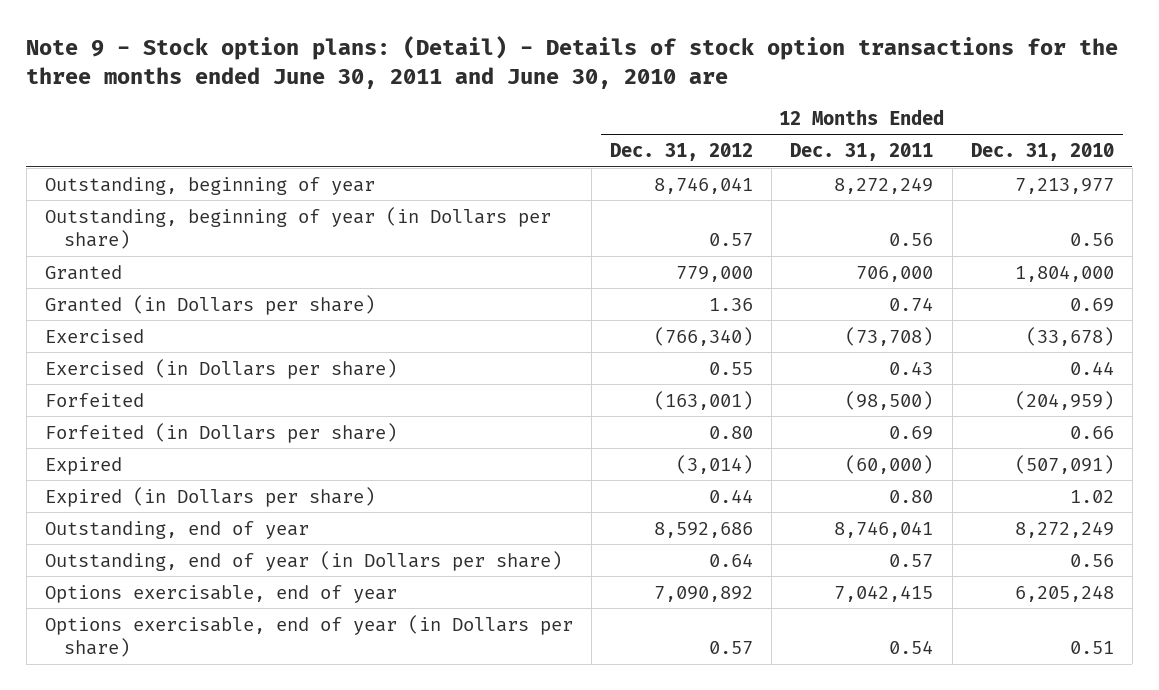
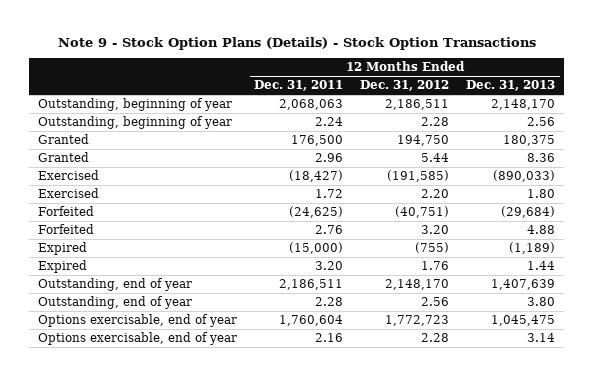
[26,36,1119,89] Note 9 - Stock option plans: (Detail) - Details of stock option transactions for the three months ended June 30, 2011 and June 30, 2010 are -> [57,36,536,50] Note 9 - Stock Option Plans (Details) - Stock Option Transactions
[970,143,1114,162] Dec. 31, 2010 -> none
none -> [466,80,556,92] Dec. 31, 2013
[654,176,754,194] 8,746,041 -> [385,99,450,111] 2,186,511
[834,176,934,194] 8,272,249 -> [279,99,344,111] 2,068,063
[44,206,551,250] Outstanding, beginning of year (in Dollars per share) -> [37,116,232,130] Outstanding, beginning of year
[709,233,754,247] 0.57 -> [421,117,450,127] 2.28
[889,233,934,247] 0.56 -> [315,117,344,127] 2.24
[676,265,754,282] 779,000 -> [397,135,450,147] 194,750
[856,265,934,282] 706,000 -> [291,135,344,147] 176,500
[44,294,375,315] Granted (in Dollars per share) -> [37,152,89,163] Granted
[709,297,754,311] 1.36 -> [421,153,450,163] 5.44
[889,296,934,311] 0.74 -> [315,153,344,163] 2.96
[654,326,754,346] (766,340) -> [387,170,450,183] (191,585)
[845,326,934,346] (73,708) -> [289,170,344,183] (18,427)
[44,358,397,379] Exercised (in Dollars per share) -> [37,188,99,199] Exercised
[709,361,754,375] 0.55 -> [421,189,450,199] 2.20
[889,360,934,375] 0.43 -> [315,189,344,199] 1.72
[654,390,754,410] (163,001) -> [395,206,450,219] (40,751)
[845,390,934,410] (98,500) -> [289,206,344,219] (24,625)
[44,422,397,443] Forfeited (in Dollars per share) -> [37,224,94,235] Forfeited
[709,425,754,439] 0.80 -> [421,225,450,235] 3.20
[889,425,934,440] 0.69 -> [315,225,344,235] 2.76
[676,454,754,474] (3,014) -> [415,242,450,254] (755)
[845,454,934,474] (60,000) -> [289,242,344,255] (15,000)
[44,486,375,507] Expired (in Dollars per share) -> [37,260,87,274] Expired
[709,488,754,503] 0.44 -> [421,261,450,271] 1.76
[889,489,934,503] 0.80 -> [315,261,344,271] 3.20
[654,521,754,538] 8,592,686 -> [385,279,450,291] 2,148,170
[834,520,934,538] 8,746,041 -> [279,279,344,291] 2,186,511
[44,550,562,571] Outstanding, end of year (in Dollars per share) -> [37,296,192,310] Outstanding, end of year
[709,552,754,567] 0.64 -> [421,297,450,307] 2.56
[889,553,934,567] 0.57 -> [315,297,344,307] 2.28
[654,585,754,602] 7,090,892 -> [385,315,450,327] 1,772,723
[834,584,934,602] 7,042,415 -> [279,315,344,327] 1,760,604
[44,614,573,658] Options exercisable, end of year (in Dollars per share) -> [37,332,237,346] Options exercisable, end of year
[709,641,754,655] 0.57 -> [421,333,450,343] 2.28
[889,640,934,655] 0.54 -> [315,333,344,343] 2.16

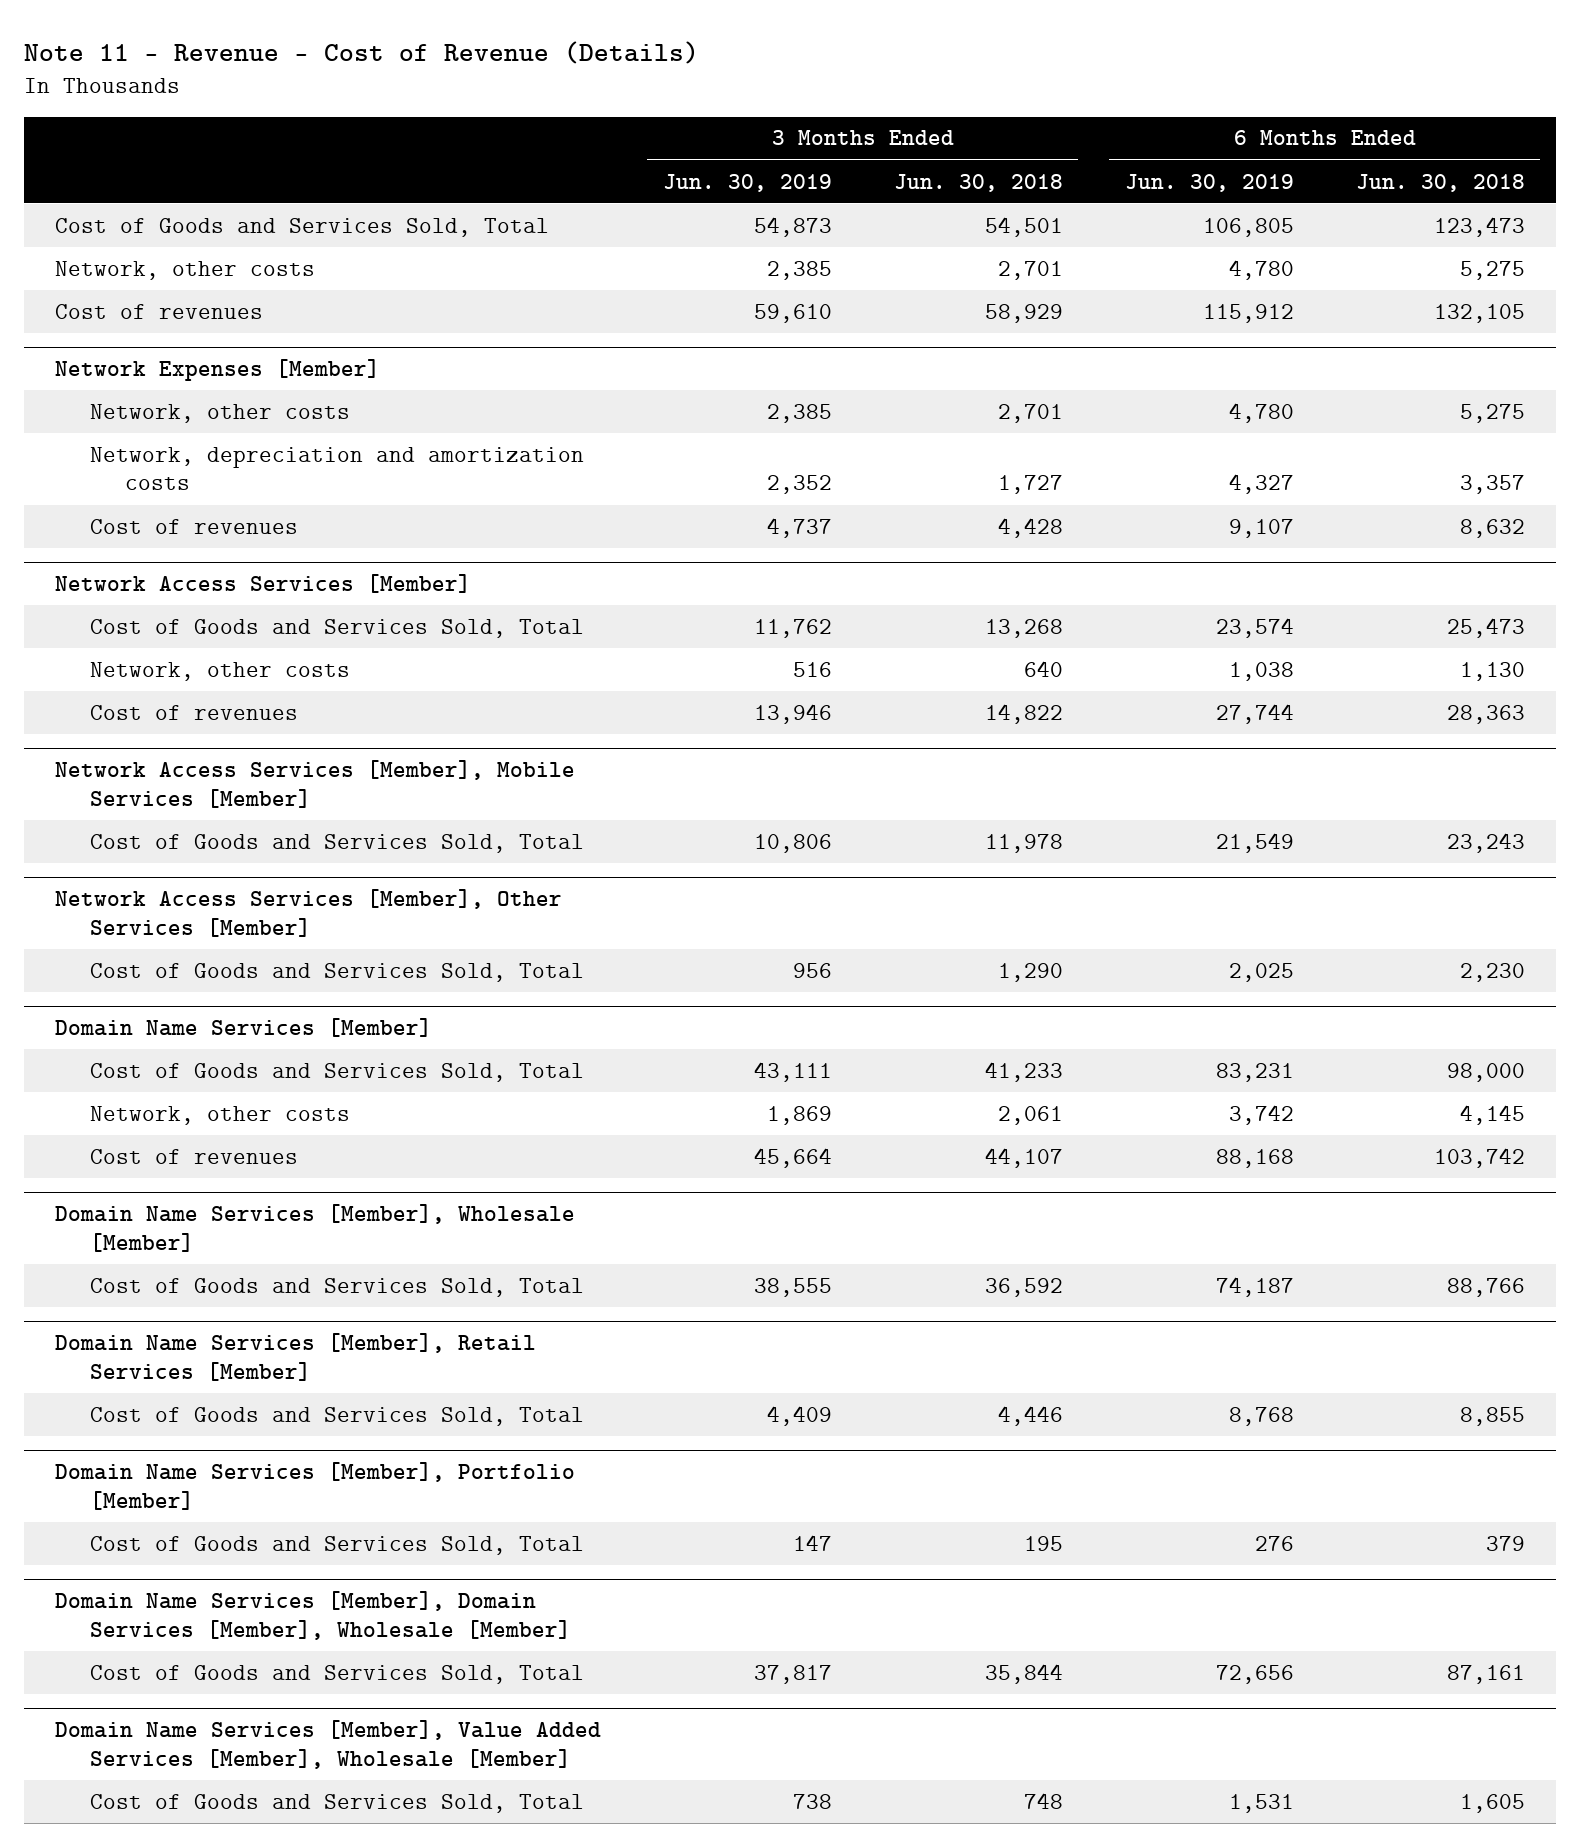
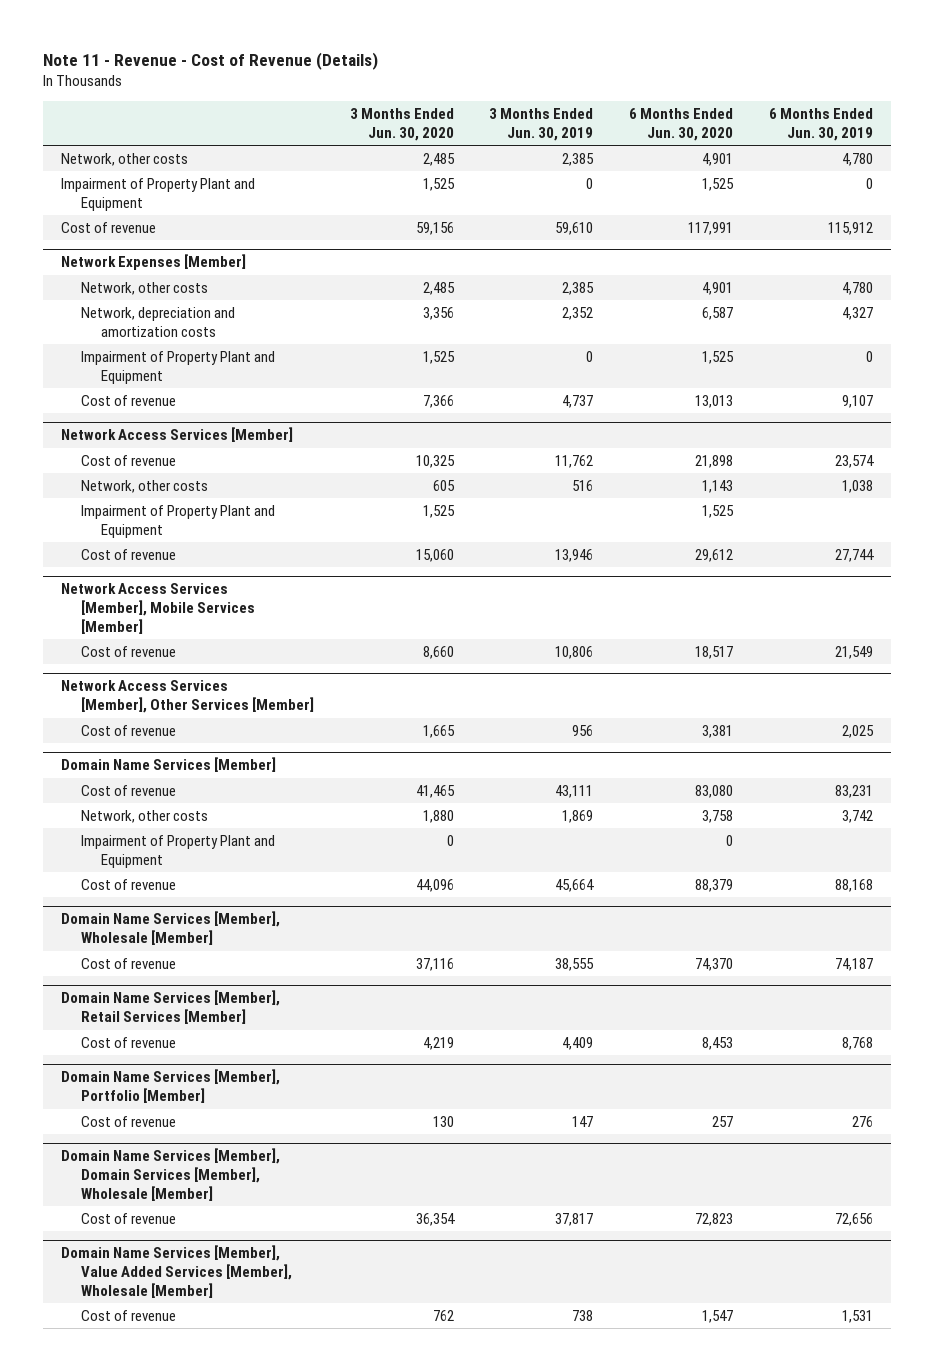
[893,173,1063,192] Jun. 30, 2018 -> none
[1355,173,1525,192] Jun. 30, 2018 -> none
none -> [349,107,454,141] 3 Months Ended Jun. 30, 2020
none -> [629,107,734,141] 6 Months Ended Jun. 30, 2020
[54,217,549,237] Cost of Goods and Services Sold, Total -> none
none -> [60,177,255,211] Impairment of Property Plant and Equipment
[54,303,263,319] Cost of revenues -> [60,221,156,233] Cost of revenue
none -> [80,350,275,384] Impairment of Property Plant and Equipment
[89,518,298,534] Cost of revenues -> [80,394,176,406] Cost of revenue
[89,618,584,638] Cost of Goods and Services Sold, Total -> [80,454,176,466] Cost of revenue
none -> [80,504,275,538] Impairment of Property Plant and Equipment
[89,704,298,720] Cost of revenues -> [80,548,176,560] Cost of revenue
[89,833,584,853] Cost of Goods and Services Sold, Total -> [80,645,176,657] Cost of revenue
[89,962,584,982] Cost of Goods and Services Sold, Total -> [80,724,176,736] Cost of revenue
[89,1062,584,1082] Cost of Goods and Services Sold, Total -> [80,784,176,796] Cost of revenue
none -> [80,834,275,868] Impairment of Property Plant and Equipment
[89,1148,298,1164] Cost of revenues -> [80,878,176,890] Cost of revenue
[89,1277,584,1297] Cost of Goods and Services Sold, Total -> [80,957,176,969] Cost of revenue
[89,1406,584,1426] Cost of Goods and Services Sold, Total -> [80,1036,176,1048] Cost of revenue
[89,1535,584,1555] Cost of Goods and Services Sold, Total -> [80,1115,176,1127] Cost of revenue
[89,1664,584,1684] Cost of Goods and Services Sold, Total -> [80,1212,176,1224] Cost of revenue
[89,1793,584,1813] Cost of Goods and Services Sold, Total -> [80,1309,176,1321] Cost of revenue

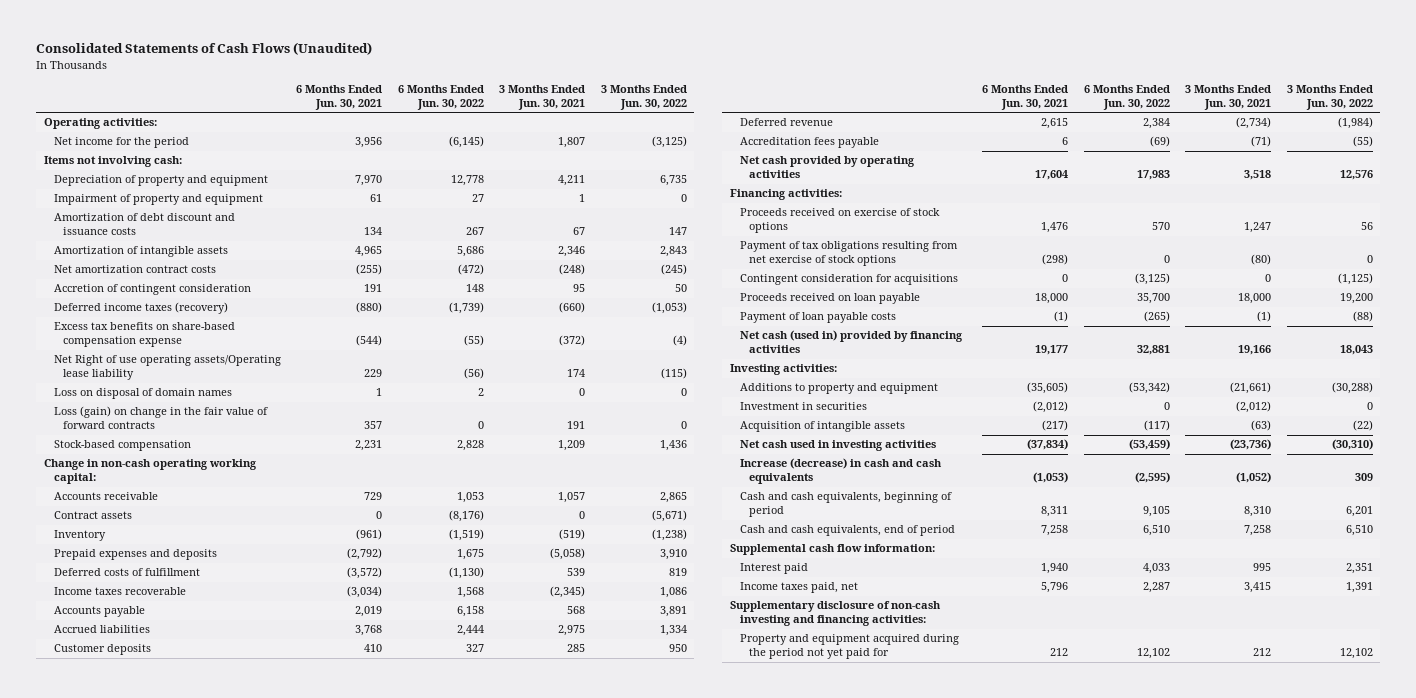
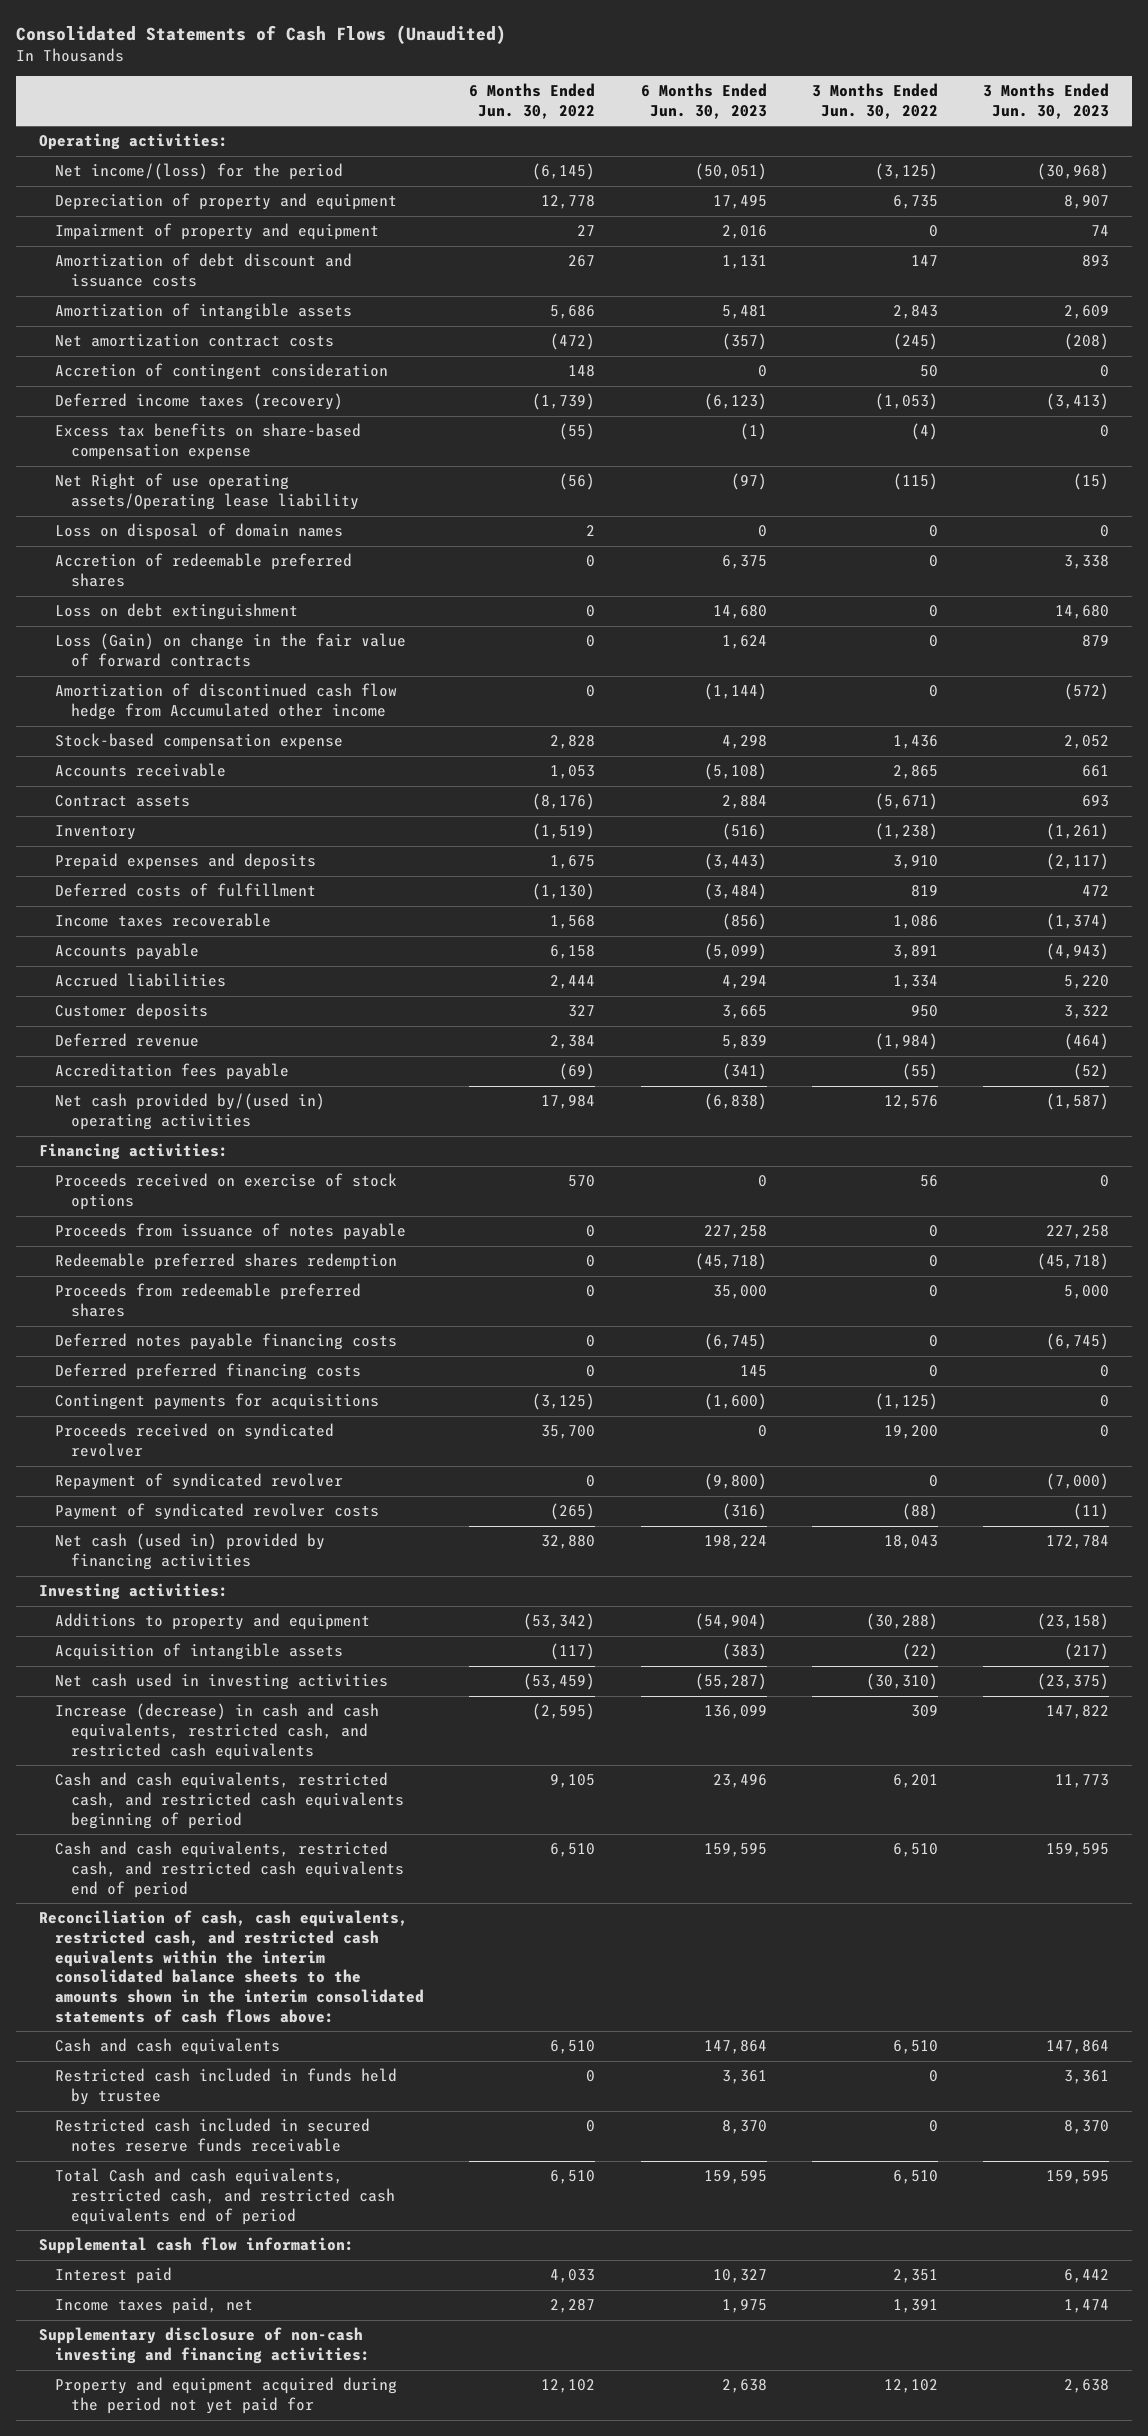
[296,85,383,111] 6 Months Ended Jun. 30, 2021 -> none
[499,85,586,111] 3 Months Ended Jun. 30, 2021 -> none
none -> [640,83,767,119] 6 Months Ended Jun. 30, 2023
none -> [983,83,1110,119] 3 Months Ended Jun. 30, 2023
[43,156,182,168] Items not involving cash: -> none
[53,137,189,149] Net income for the period -> [54,163,343,181] Net income/(loss) for the period
[43,459,257,485] Change in non-cash operating working capital: -> none
none -> [54,553,352,588] Accretion of redeemable preferred shares
none -> [54,603,298,621] Loss on debt extinguishment
[53,406,268,430] Loss (gain) on change in the fair value of forward contracts -> [54,633,406,668] Loss (Gain) on change in the fair value of forward contracts
none -> [54,683,397,721] Amortization of discontinued cash flow hedge from Accumulated other income
[53,440,191,452] Stock-based compensation -> [54,733,343,751] Stock-based compensation expense
[739,156,915,179] Net cash provided by operating activities -> [54,1093,325,1131] Net cash provided by/(used in) operating activities
[1136,170,1170,181] 17,983 -> [541,1095,596,1110] 17,984
[739,241,958,267] Payment of tax obligations resulting from net exercise of stock options -> none
none -> [54,1223,406,1241] Proceeds from issuance of notes payable
none -> [54,1253,397,1271] Redeemable preferred shares redemption
none -> [54,1283,361,1318] Proceeds from redeemable preferred shares
none -> [54,1333,397,1351] Deferred notes payable financing costs
none -> [54,1363,361,1381] Deferred preferred financing costs
[739,274,958,286] Contingent consideration for acquisitions -> [54,1393,379,1411] Contingent payments for acquisitions
[739,293,920,305] Proceeds received on loan payable -> [54,1423,334,1458] Proceeds received on syndicated revolver
none -> [54,1473,343,1491] Repayment of syndicated revolver
[739,312,896,324] Payment of loan payable costs -> [54,1503,379,1521] Payment of syndicated revolver costs
[1136,345,1170,356] 32,881 -> [541,1535,596,1550] 32,880
[739,402,867,411] Investment in securities -> none
[739,458,942,485] Increase (decrease) in cash and cash equivalents -> [54,1703,379,1760] Increase (decrease) in cash and cash equivalents, restricted cash, and restricted cash equivalents
[739,492,952,518] Cash and cash equivalents, beginning of period -> [54,1772,404,1829] Cash and cash equivalents, restricted cash, and restricted cash equivalents beginning of period
[739,525,955,537] Cash and cash equivalents, end of period -> [54,1841,404,1898] Cash and cash equivalents, restricted cash, and restricted cash equivalents end of period
none -> [38,1910,424,2023] Reconciliation of cash, cash equivalents, restricted cash, and restricted cash equivalents within the interim consolidated balance sheets to the amounts shown in the interim consolidated statements of cash flows above:
none -> [54,2038,280,2056] Cash and cash equivalents
none -> [54,2068,397,2106] Restricted cash included in funds held by trustee
none -> [54,2118,370,2153] Restricted cash included in secured notes reserve funds receivable
none -> [54,2168,395,2225] Total Cash and cash equivalents, restricted cash, and restricted cash equivalents end of period

